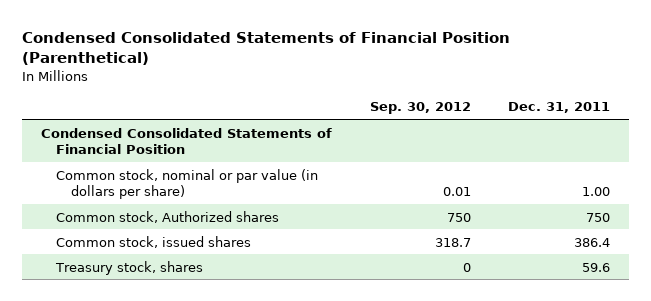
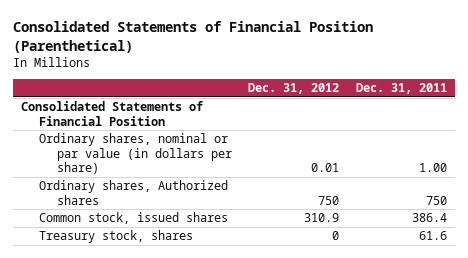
[22,31,511,66] Condensed Consolidated Statements of Financial Position (Parenthetical) -> [12,20,373,53] Consolidated Statements of Financial Position (Parenthetical)
[369,102,471,115] Sep. 30, 2012 -> none
none -> [248,83,340,95] Dec. 31, 2012
[41,127,333,155] Condensed Consolidated Statements of Financial Position -> [21,101,204,126] Consolidated Statements of Financial Position
[55,168,318,200] Common stock, nominal or par value (in dollars per share) -> [38,133,232,175] Ordinary shares, nominal or par value (in dollars per share)
[55,210,279,223] Common stock, Authorized shares -> [38,180,228,205] Ordinary shares, Authorized shares
[582,262,611,272] 59.6 -> [418,231,447,241] 61.6

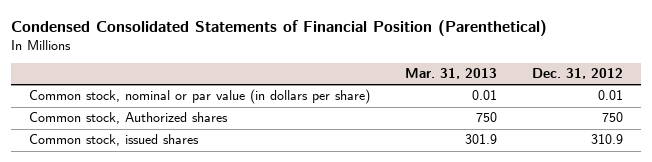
[12,20,373,53] Consolidated Statements of Financial Position (Parenthetical) -> [11,19,548,36] Condensed Consolidated Statements of Financial Position (Parenthetical)
[355,83,447,95] Dec. 31, 2011 -> none
none -> [404,68,497,80] Mar. 31, 2013
[21,101,204,126] Consolidated Statements of Financial Position -> none
[38,133,232,175] Ordinary shares, nominal or par value (in dollars per share) -> [28,89,370,105] Common stock, nominal or par value (in dollars per share)
[38,180,228,205] Ordinary shares, Authorized shares -> [28,112,228,125] Common stock, Authorized shares
[38,230,193,244] Treasury stock, shares -> none

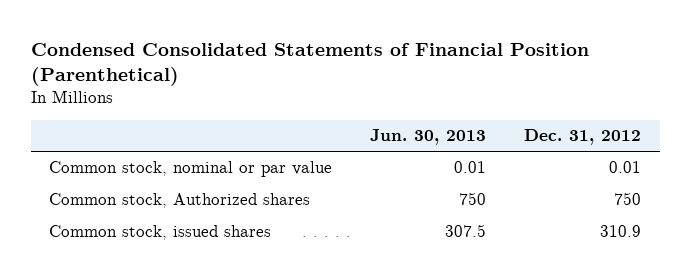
[404,68,497,80] Mar. 31, 2013 -> none
none -> [370,129,487,146] Jun. 30, 2013
[28,89,370,105] Common stock, nominal or par value (in dollars per share) -> [49,161,333,178] Common stock, nominal or par value

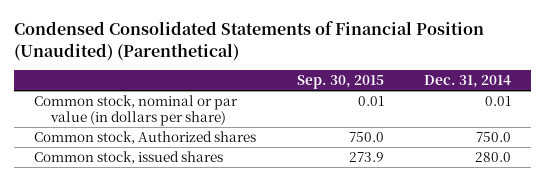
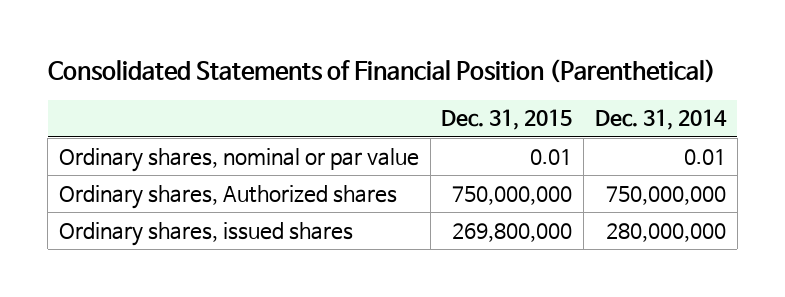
[14,21,485,61] Condensed Consolidated Statements of Financial Position (Unaudited) (Parenthetical) -> [47,59,716,84] Consolidated Statements of Financial Position (Parenthetical)
[296,75,384,90] Sep. 30, 2015 -> none
none -> [441,109,573,131] Dec. 31, 2015
[34,94,239,126] Common stock, nominal or par value (in dollars per share) -> [58,147,419,172] Ordinary shares, nominal or par value
[34,130,257,144] Common stock, Authorized shares -> [58,184,397,209] Ordinary shares, Authorized shares
[475,131,511,142] 750.0 -> [605,185,726,205] 750,000,000
[34,150,224,164] Common stock, issued shares -> [58,221,353,246] Ordinary shares, issued shares
[474,151,511,162] 280.0 -> [605,222,726,242] 280,000,000

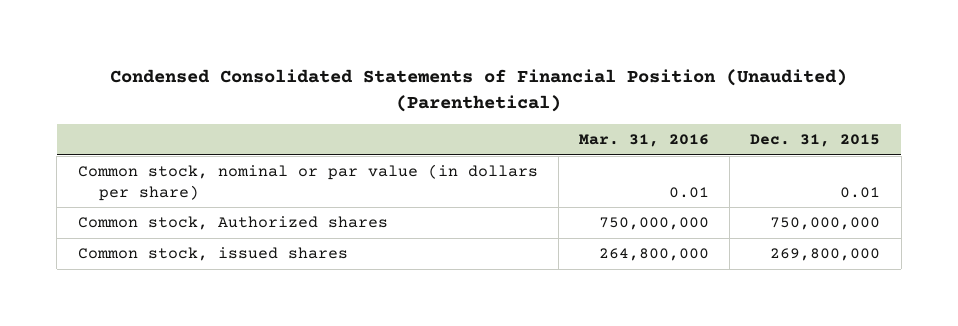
[47,59,716,84] Consolidated Statements of Financial Position (Parenthetical) -> [109,69,847,112] Condensed Consolidated Statements of Financial Position (Unaudited) (Parenthetical)
[594,109,727,131] Dec. 31, 2014 -> none
none -> [578,134,709,148] Mar. 31, 2016
[58,147,419,172] Ordinary shares, nominal or par value -> [77,164,538,201] Common stock, nominal or par value (in dollars per share)
[58,184,397,209] Ordinary shares, Authorized shares -> [77,216,388,231] Common stock, Authorized shares
[58,221,353,246] Ordinary shares, issued shares -> [77,247,348,262] Common stock, issued shares

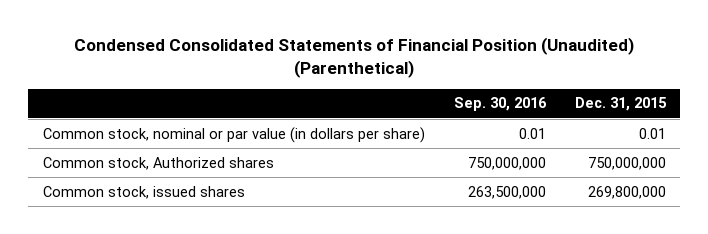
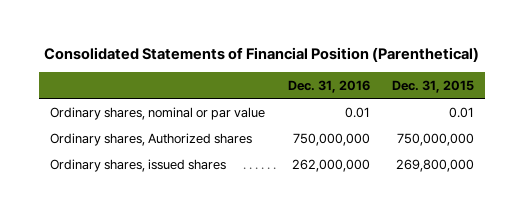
[74,36,635,78] Condensed Consolidated Statements of Financial Position (Unaudited) (Parenthetical) -> [44,47,480,63] Consolidated Statements of Financial Position (Parenthetical)
[453,97,547,112] Sep. 30, 2016 -> none
none -> [287,79,370,93] Dec. 31, 2016
[42,126,425,143] Common stock, nominal or par value (in dollars per share) -> [49,106,265,120] Ordinary shares, nominal or par value
[42,156,274,170] Common stock, Authorized shares -> [49,132,252,146] Ordinary shares, Authorized shares
[42,185,245,199] Common stock, issued shares -> [49,158,226,172] Ordinary shares, issued shares

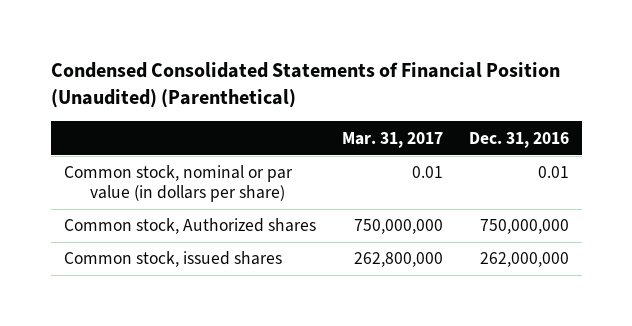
[44,47,480,63] Consolidated Statements of Financial Position (Parenthetical) -> [50,62,560,109] Condensed Consolidated Statements of Financial Position (Unaudited) (Parenthetical)
[392,79,475,93] Dec. 31, 2015 -> none
none -> [341,131,443,148] Mar. 31, 2017
[49,106,265,120] Ordinary shares, nominal or par value -> [63,165,293,203] Common stock, nominal or par value (in dollars per share)
[49,132,252,146] Ordinary shares, Authorized shares -> [63,218,316,235] Common stock, Authorized shares
[49,158,226,172] Ordinary shares, issued shares -> [63,251,282,268] Common stock, issued shares

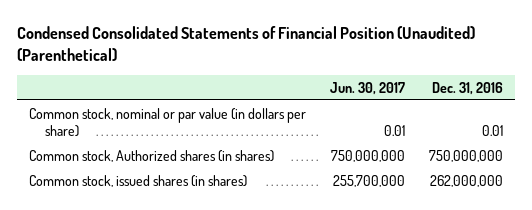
[341,131,443,148] Mar. 31, 2017 -> none
none -> [329,81,405,95] Jun. 30, 2017
[63,218,316,235] Common stock, Authorized shares -> [28,149,274,162] Common stock, Authorized shares (in shares)
[63,251,282,268] Common stock, issued shares -> [28,174,247,187] Common stock, issued shares (in shares)

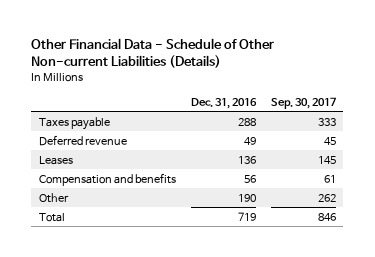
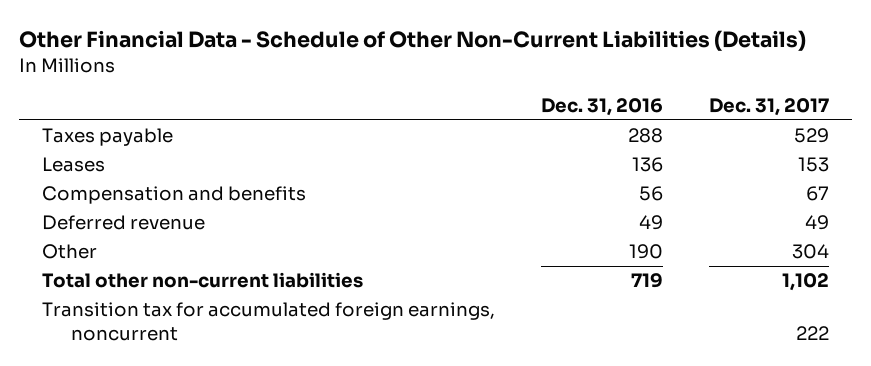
[31,37,275,68] Other Financial Data - Schedule of Other Non-current Liabilities (Details) -> [18,30,806,52] Other Financial Data - Schedule of Other Non-Current Liabilities (Details)
[270,96,336,109] Sep. 30, 2017 -> none
none -> [709,97,830,116] Dec. 31, 2017
[38,134,127,146] Deferred revenue -> [41,215,205,231] Deferred revenue
[38,212,65,222] Total -> [41,272,363,289] Total other non-current liabilities
none -> [41,302,495,341] Transition tax for accumulated foreign earnings, noncurrent

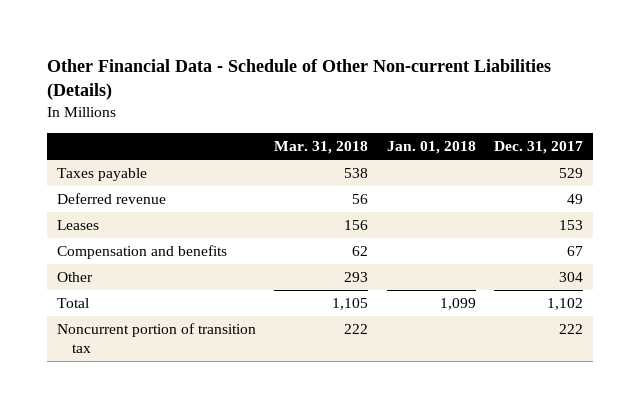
[18,30,806,52] Other Financial Data - Schedule of Other Non-Current Liabilities (Details) -> [47,58,552,100] Other Financial Data - Schedule of Other Non-current Liabilities (Details)
[540,97,663,116] Dec. 31, 2016 -> none
none -> [274,141,369,155] Mar. 31, 2018
none -> [386,141,476,155] Jan. 01, 2018
[41,215,205,231] Deferred revenue -> [56,193,166,205] Deferred revenue
[41,272,363,289] Total other non-current liabilities -> [56,298,89,309] Total
[41,302,495,341] Transition tax for accumulated foreign earnings, noncurrent -> [56,323,256,354] Noncurrent portion of transition tax

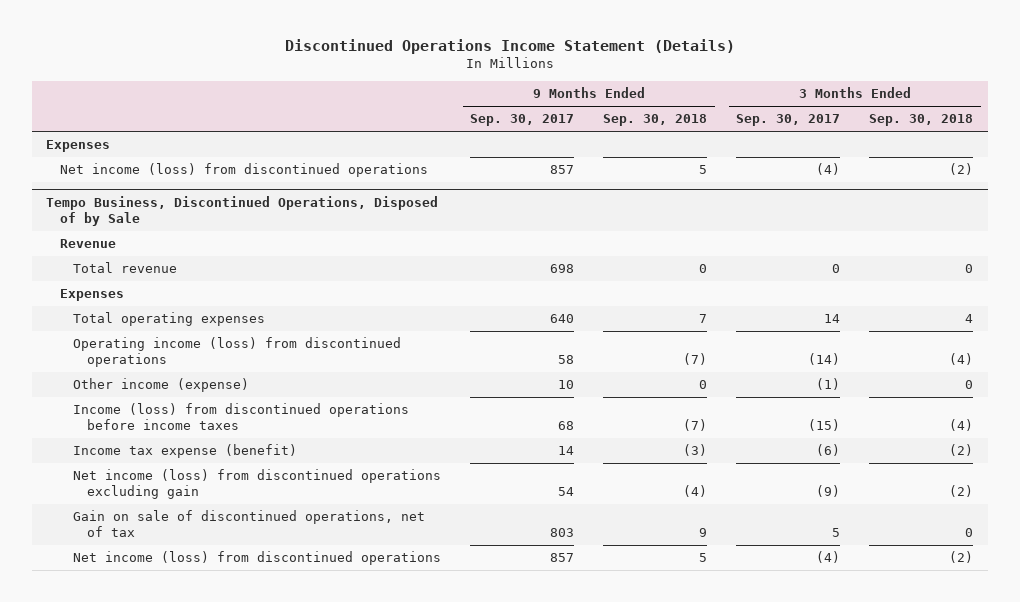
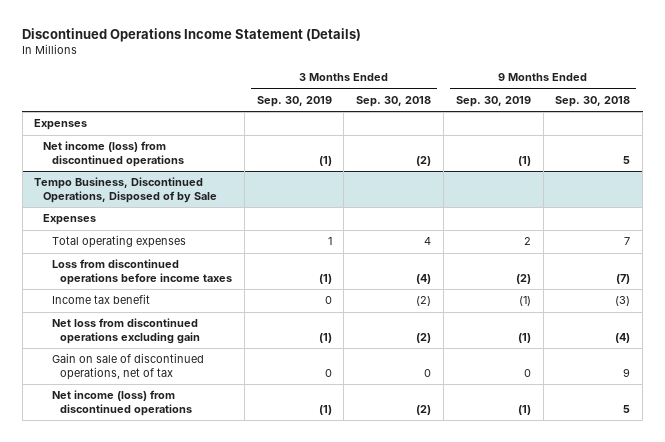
[470,114,575,127] Sep. 30, 2017 -> none
[736,114,841,127] Sep. 30, 2017 -> none
none -> [256,95,332,107] Sep. 30, 2019
none -> [455,95,531,107] Sep. 30, 2019
[59,239,116,249] Revenue -> none
[73,262,178,274] Total revenue -> none
[73,337,402,367] Operating income (loss) from discontinued operations -> none
[73,378,250,393] Other income (expense) -> none
[73,403,410,430] Income (loss) from discontinued operations before income taxes -> [51,259,233,286] Loss from discontinued operations before income taxes
[73,444,298,459] Income tax expense (benefit) -> [51,294,150,305] Income tax benefit
[73,469,442,499] Net income (loss) from discontinued operations excluding gain -> [51,318,201,345] Net loss from discontinued operations excluding gain

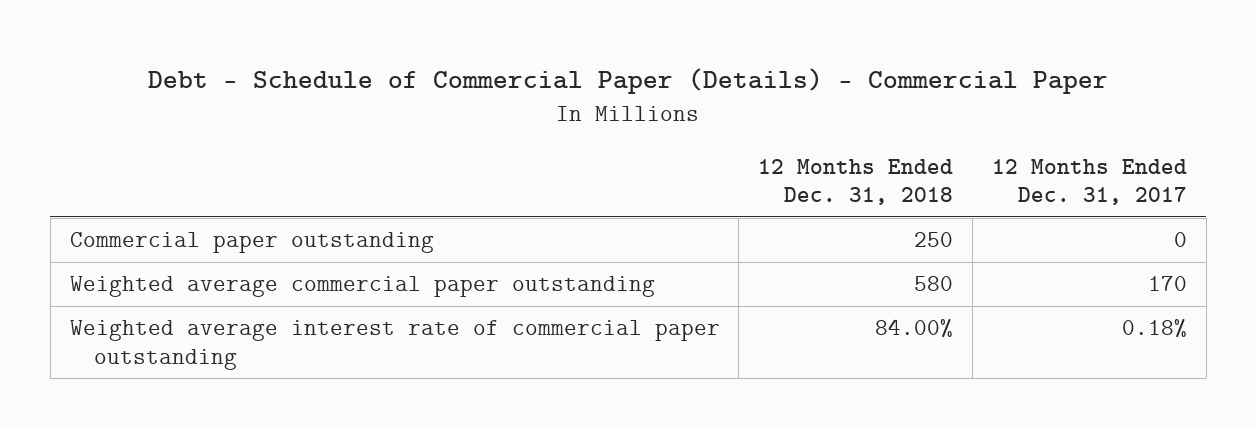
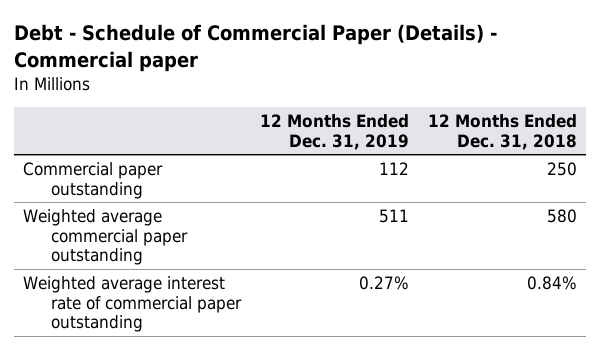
[148,67,1109,94] Debt - Schedule of Commercial Paper (Details) - Commercial Paper -> [13,24,497,72] Debt - Schedule of Commercial Paper (Details) - Commercial paper
[991,158,1187,206] 12 Months Ended Dec. 31, 2017 -> none
none -> [259,113,409,150] 12 Months Ended Dec. 31, 2019
[875,319,954,339] 84.00% -> [526,275,577,290] 0.84%

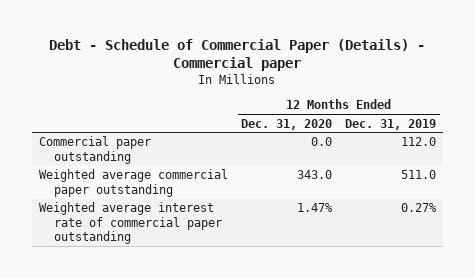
[427,113,577,150] 12 Months Ended Dec. 31, 2018 -> none
none -> [240,118,332,130] Dec. 31, 2020
[378,161,409,175] 112 -> [401,137,437,147] 112.0
[378,208,409,223] 511 -> [401,170,437,180] 511.0

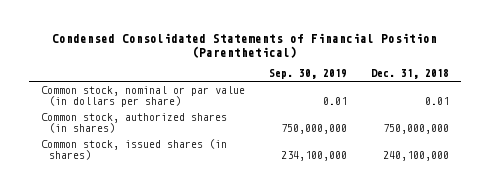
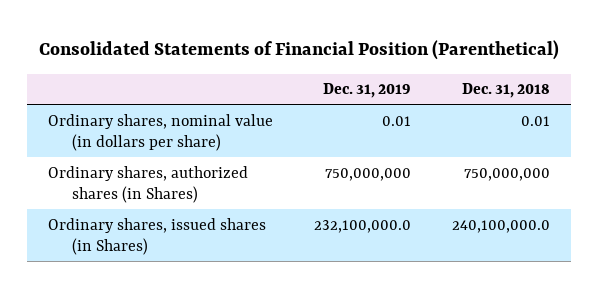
[51,32,437,58] Condensed Consolidated Statements of Financial Position (Parenthetical) -> [39,40,560,61] Consolidated Statements of Financial Position (Parenthetical)
[268,69,347,80] Sep. 30, 2019 -> none
none -> [323,83,412,99] Dec. 31, 2019
[41,85,246,108] Common stock, nominal or par value (in dollars per share) -> [47,113,273,151] Ordinary shares, nominal value (in dollars per share)
[41,112,228,134] Common stock, authorized shares (in shares) -> [47,165,248,203] Ordinary shares, authorized shares (in Shares)
[41,138,228,161] Common stock, issued shares (in shares) -> [47,217,266,255] Ordinary shares, issued shares (in Shares)
[382,151,449,162] 240,100,000 -> [452,219,551,233] 240,100,000.0

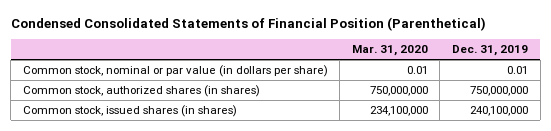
[39,40,560,61] Consolidated Statements of Financial Position (Parenthetical) -> [10,17,486,32] Condensed Consolidated Statements of Financial Position (Parenthetical)
[462,83,551,99] Dec. 31, 2018 -> none
none -> [351,45,428,57] Mar. 31, 2020
[47,113,273,151] Ordinary shares, nominal value (in dollars per share) -> [22,64,328,77] Common stock, nominal or par value (in dollars per share)
[47,165,248,203] Ordinary shares, authorized shares (in Shares) -> [22,84,260,97] Common stock, authorized shares (in shares)
[47,217,266,255] Ordinary shares, issued shares (in Shares) -> [22,104,237,117] Common stock, issued shares (in shares)
[314,219,412,233] 232,100,000.0 -> [470,105,529,116] 240,100,000

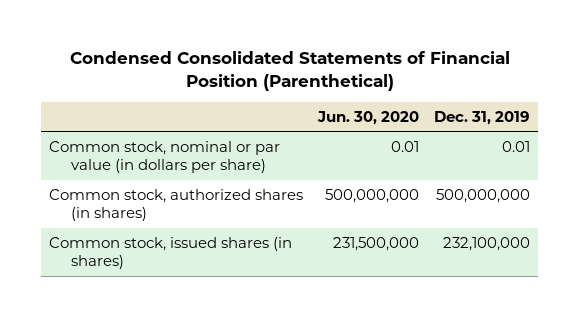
[351,45,428,57] Mar. 31, 2020 -> none
none -> [317,110,420,125] Jun. 30, 2020
[470,85,529,96] 750,000,000 -> [436,188,531,203] 500,000,000
[470,105,529,116] 240,100,000 -> [443,236,531,251] 232,100,000

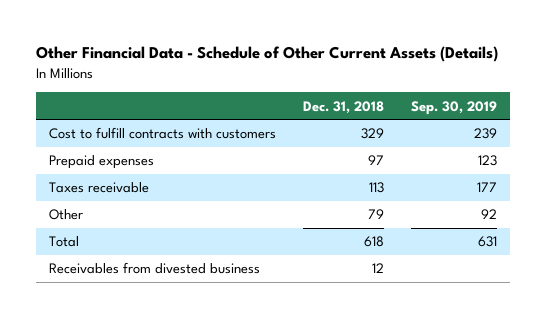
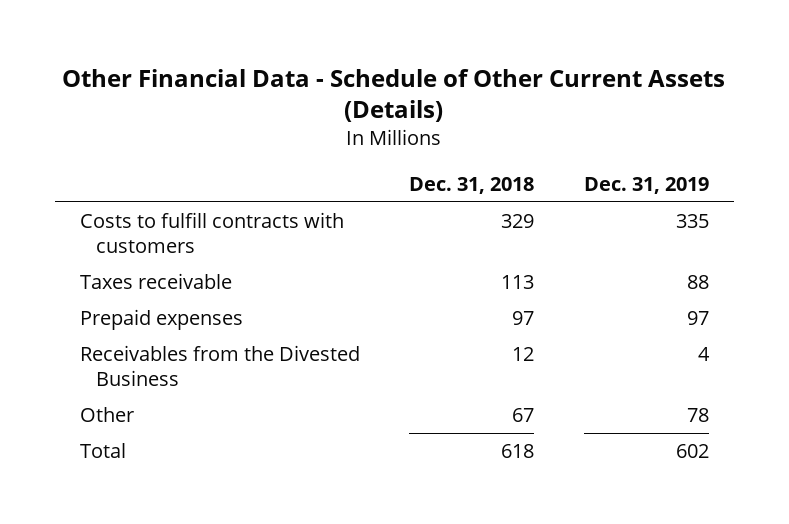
[410,100,497,115] Sep. 30, 2019 -> none
none -> [583,176,709,194] Dec. 31, 2019
[49,127,277,140] Cost to fulfill contracts with customers -> [79,212,344,253] Costs to fulfill contracts with customers
[49,155,155,170] Prepaid expenses -> [79,309,243,331] Prepaid expenses
none -> [79,345,360,386] Receivables from the Divested Business
[367,209,384,220] 79 -> [512,408,535,423] 67
[49,262,261,275] Receivables from divested business -> none

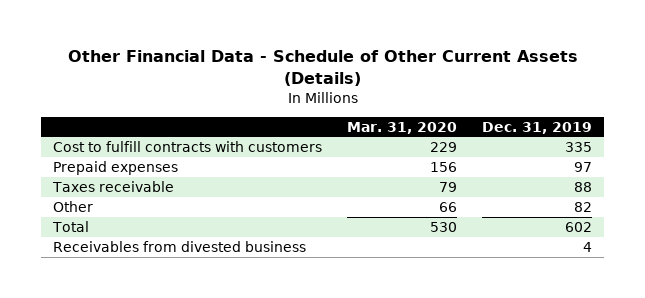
[409,176,535,194] Dec. 31, 2018 -> none
none -> [347,121,458,134] Mar. 31, 2020
[79,212,344,253] Costs to fulfill contracts with customers -> [53,140,323,152] Cost to fulfill contracts with customers
[79,345,360,386] Receivables from the Divested Business -> none
[79,273,232,290] Taxes receivable -> [52,180,175,192] Taxes receivable
[686,408,709,423] 78 -> [573,201,592,212] 82
none -> [53,240,307,252] Receivables from divested business

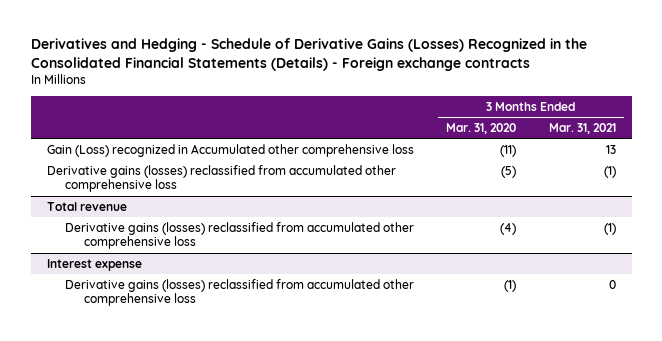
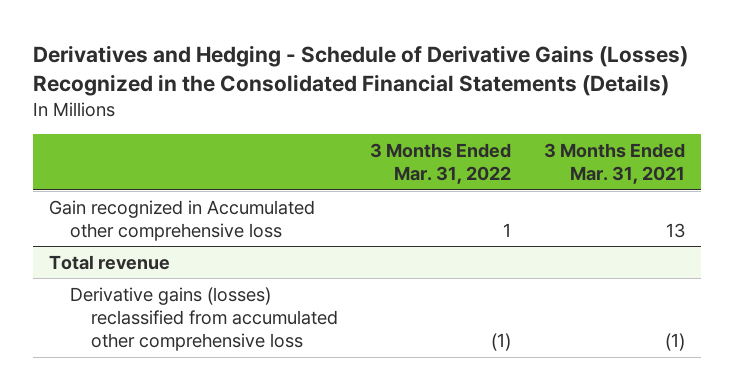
[30,38,587,71] Derivatives and Hedging - Schedule of Derivative Gains (Losses) Recognized in the Consolidated Financial Statements (Details) - Foreign exchange contracts -> [32,44,688,96] Derivatives and Hedging - Schedule of Derivative Gains (Losses) Recognized in the Consolidated Financial Statements (Details)
[446,122,517,134] Mar. 31, 2020 -> none
none -> [370,142,512,185] 3 Months Ended Mar. 31, 2022
[46,164,396,193] Derivative gains (losses) reclassified from accumulated other comprehensive loss -> none
[46,143,414,157] Gain (Loss) recognized in Accumulated other comprehensive loss -> [48,199,315,242] Gain recognized in Accumulated other comprehensive loss
[46,258,142,271] Interest expense -> none
[65,278,415,307] Derivative gains (losses) reclassified from accumulated other comprehensive loss -> none

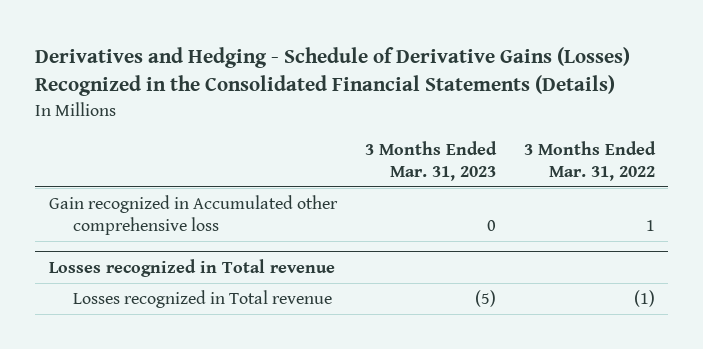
[543,142,685,185] 3 Months Ended Mar. 31, 2021 -> none
none -> [364,141,497,182] 3 Months Ended Mar. 31, 2023
[48,254,170,270] Total revenue -> [48,258,335,277] Losses recognized in Total revenue
[69,286,338,352] Derivative gains (losses) reclassified from accumulated other comprehensive loss -> [73,290,333,309] Losses recognized in Total revenue

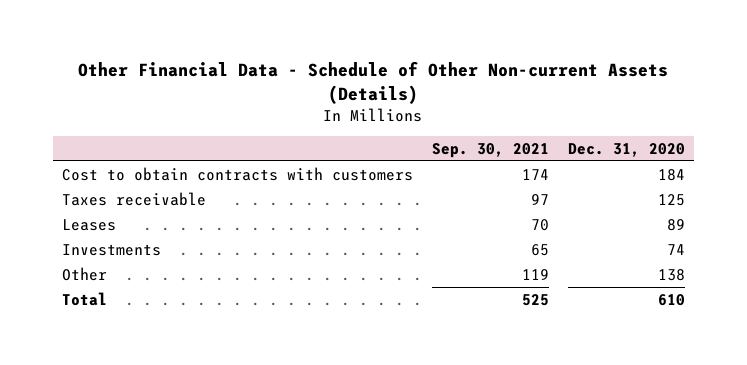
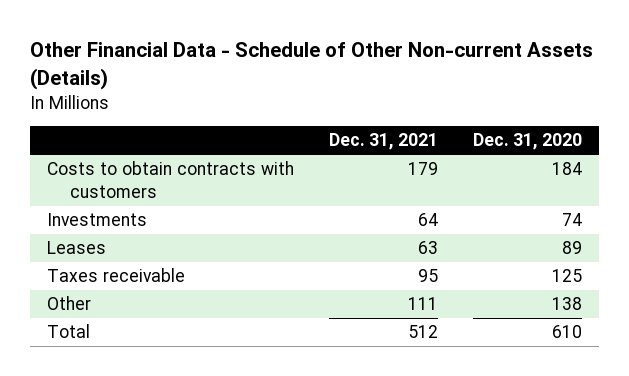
[431,142,549,158] Sep. 30, 2021 -> none
none -> [328,133,438,151] Dec. 31, 2021
[62,166,414,181] Cost to obtain contracts with customers -> [47,161,295,199] Costs to obtain contracts with customers
[62,218,117,231] Leases -> [47,241,107,255] Leases
[62,191,207,206] Taxes receivable -> [47,268,186,283] Taxes receivable

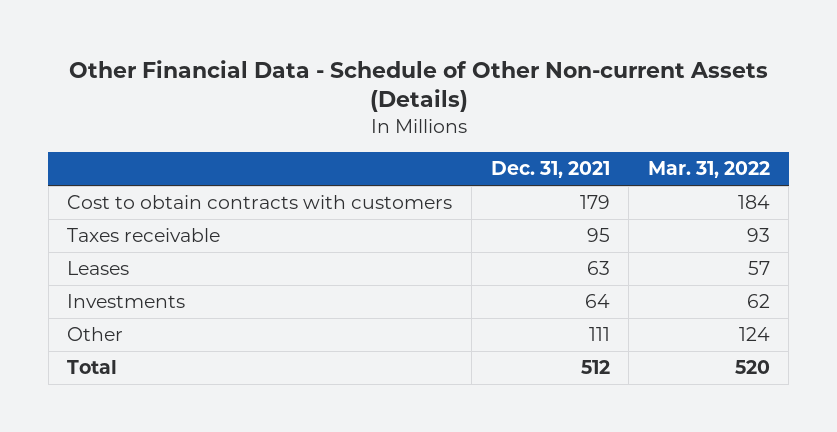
[472,133,582,151] Dec. 31, 2020 -> none
none -> [647,161,770,179] Mar. 31, 2022
[47,161,295,199] Costs to obtain contracts with customers -> [67,195,453,210] Cost to obtain contracts with customers
[47,241,107,255] Leases -> [67,261,130,276] Leases
[47,213,148,227] Investments -> [67,294,186,309] Investments

